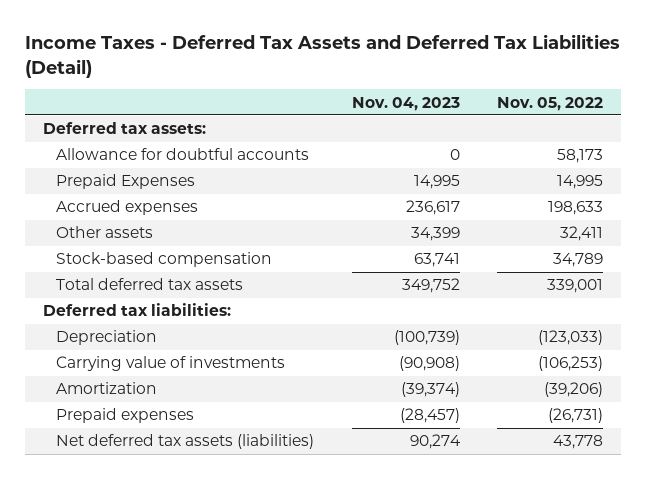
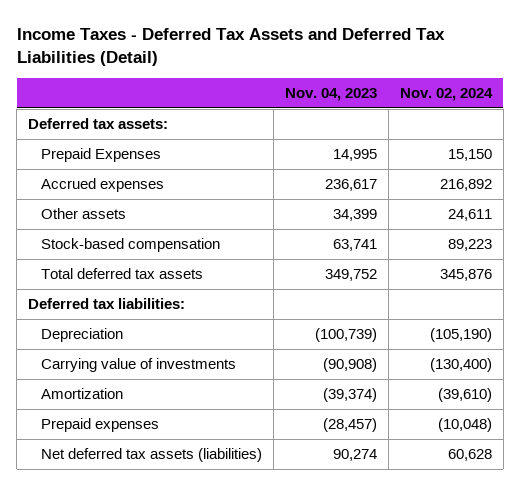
[496,96,603,111] Nov. 05, 2022 -> none
none -> [399,87,493,101] Nov. 02, 2024
[56,148,310,161] Allowance for doubtful accounts -> none

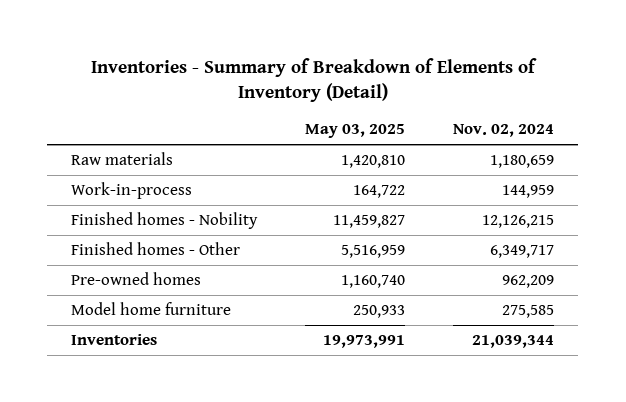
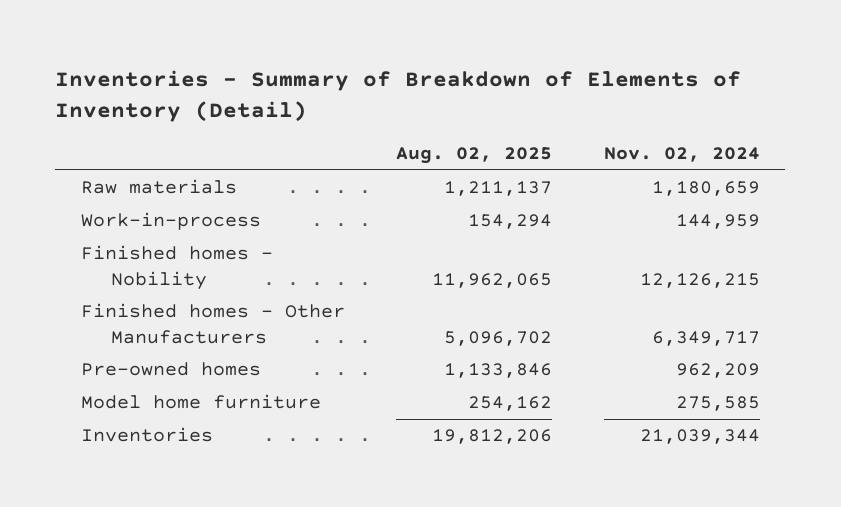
[305,124,406,139] May 03, 2025 -> none
none -> [396,147,553,165] Aug. 02, 2025
[71,242,241,256] Finished homes - Other -> [80,303,345,344] Finished homes - Other Manufacturers

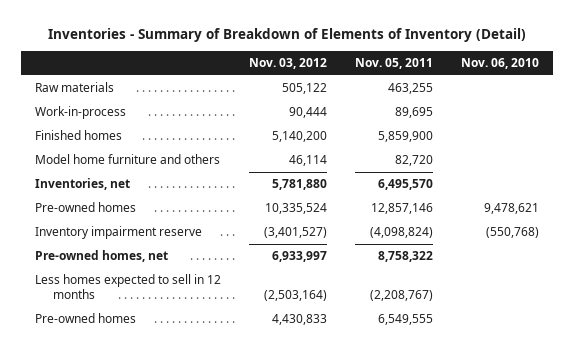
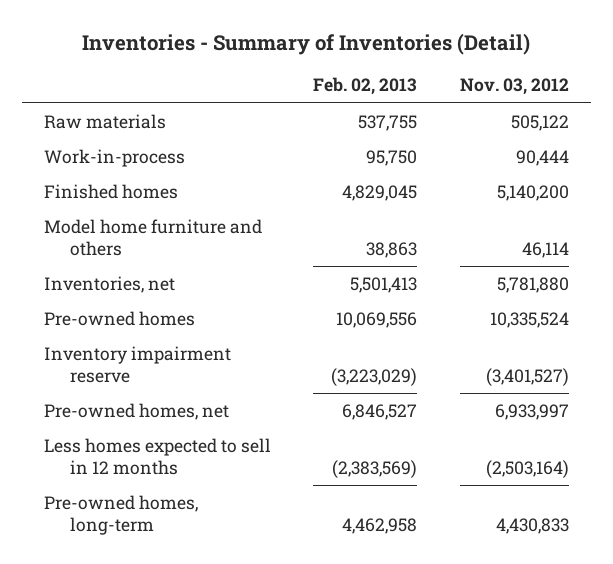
[48,28,527,43] Inventories - Summary of Breakdown of Elements of Inventory (Detail) -> [82,32,531,55] Inventories - Summary of Inventories (Detail)
[355,58,434,70] Nov. 05, 2011 -> none
[461,58,540,70] Nov. 06, 2010 -> none
none -> [313,77,418,96] Feb. 02, 2013
[34,313,136,324] Pre-owned homes -> [43,495,198,535] Pre-owned homes, long-term

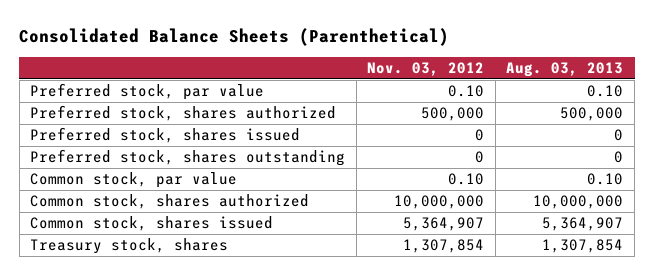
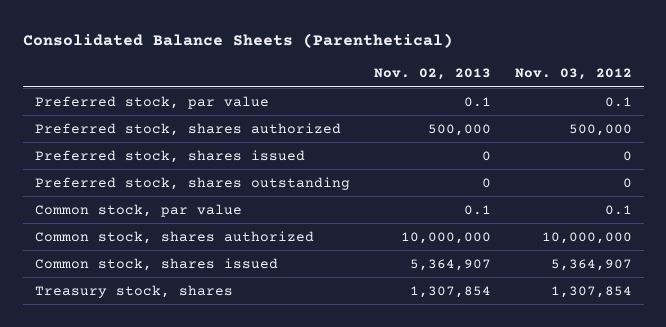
[506,62,624,78] Aug. 03, 2013 -> none
none -> [373,68,491,81] Nov. 02, 2013
[448,85,485,98] 0.10 -> [604,96,632,107] 0.1
[448,173,485,186] 0.10 -> [604,204,632,215] 0.1

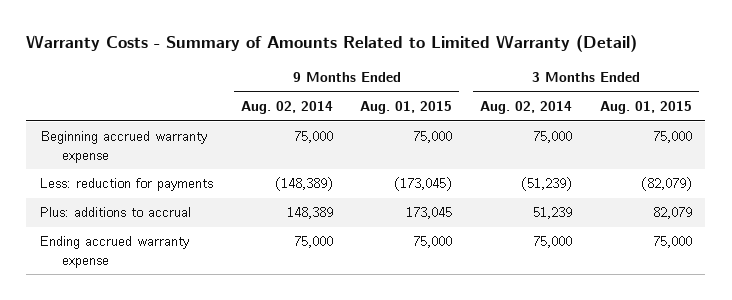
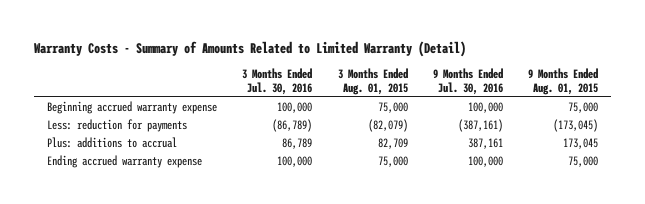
[240,100,333,114] Aug. 02, 2014 -> none
[480,100,573,114] Aug. 02, 2014 -> none
none -> [242,67,313,95] 3 Months Ended Jul. 30, 2016
none -> [433,67,504,95] 9 Months Ended Jul. 30, 2016
[652,207,692,220] 82,079 -> [377,137,408,149] 82,709

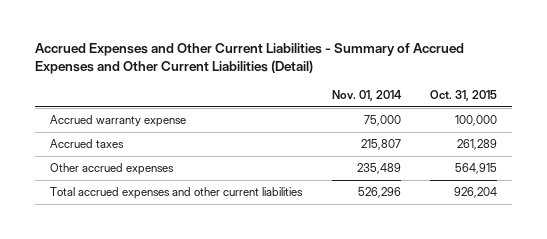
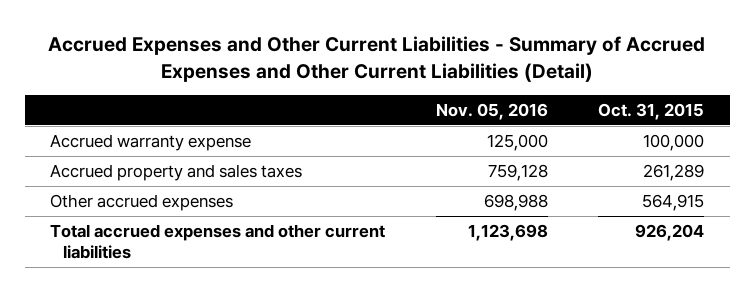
[331,90,402,102] Nov. 01, 2014 -> none
none -> [435,102,548,120] Nov. 05, 2016
[49,139,124,149] Accrued taxes -> [50,164,303,182] Accrued property and sales taxes

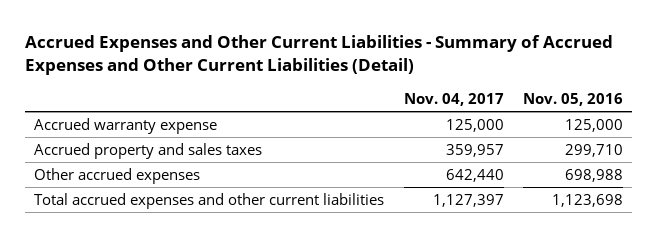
[598,102,705,120] Oct. 31, 2015 -> none
none -> [403,93,504,107] Nov. 04, 2017
[487,164,548,182] 759,128 -> [564,143,623,157] 299,710

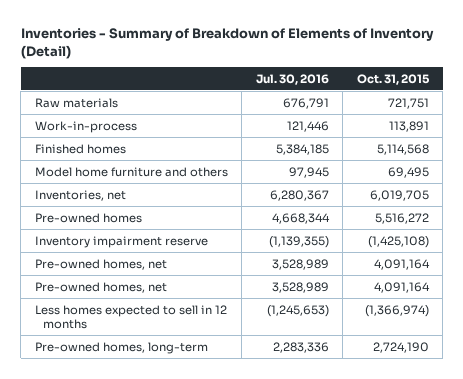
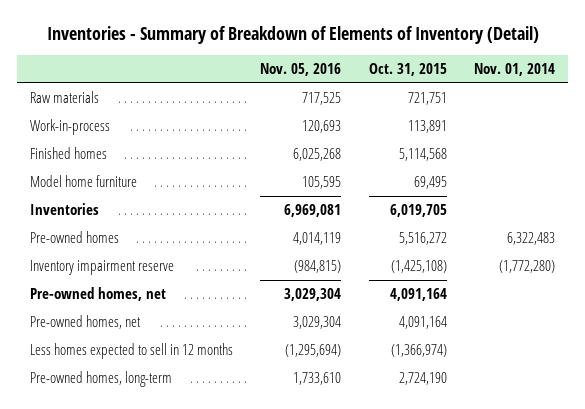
[255,73,329,85] Jul. 30, 2016 -> none
none -> [260,63,342,77] Nov. 05, 2016
none -> [473,63,555,77] Nov. 01, 2014
[34,166,228,177] Model home furniture and others -> [30,175,138,188] Model home furniture
[34,189,126,201] Inventories, net -> [30,203,100,216] Inventories

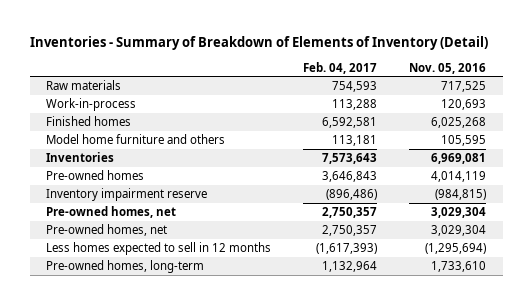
[368,63,447,77] Oct. 31, 2015 -> none
[473,63,555,77] Nov. 01, 2014 -> none
none -> [303,61,378,74] Feb. 04, 2017
[30,175,138,188] Model home furniture -> [45,133,225,144] Model home furniture and others

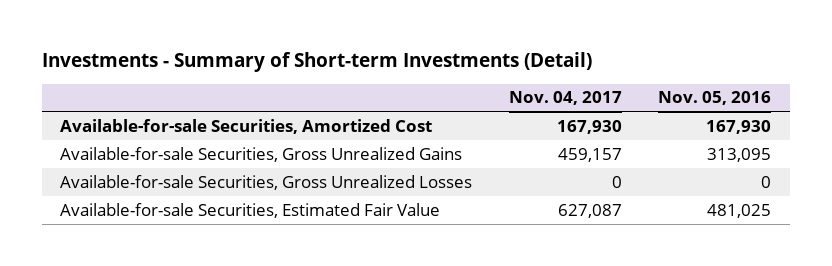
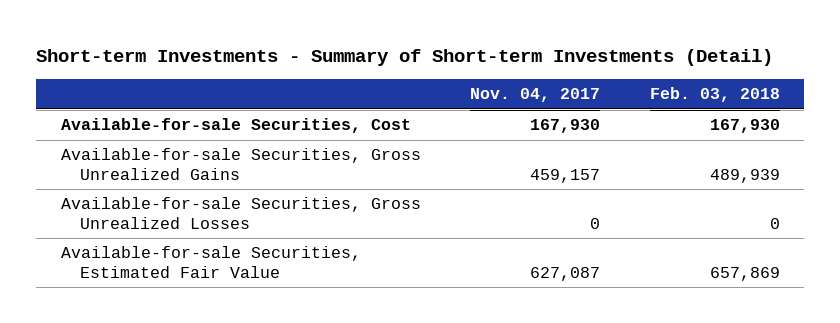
[41,52,592,73] Investments - Summary of Short-term Investments (Detail) -> [36,49,774,67] Short-term Investments - Summary of Short-term Investments (Detail)
[658,91,772,106] Nov. 05, 2016 -> none
none -> [649,87,780,103] Feb. 03, 2018
[60,118,433,134] Available-for-sale Securities, Amortized Cost -> [60,118,411,134] Available-for-sale Securities, Cost

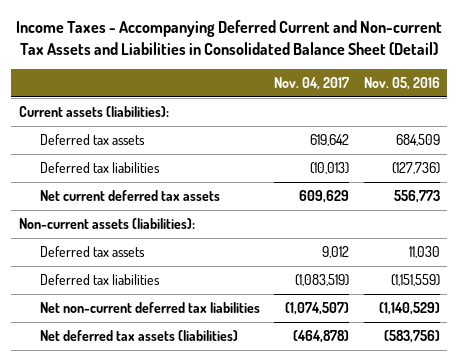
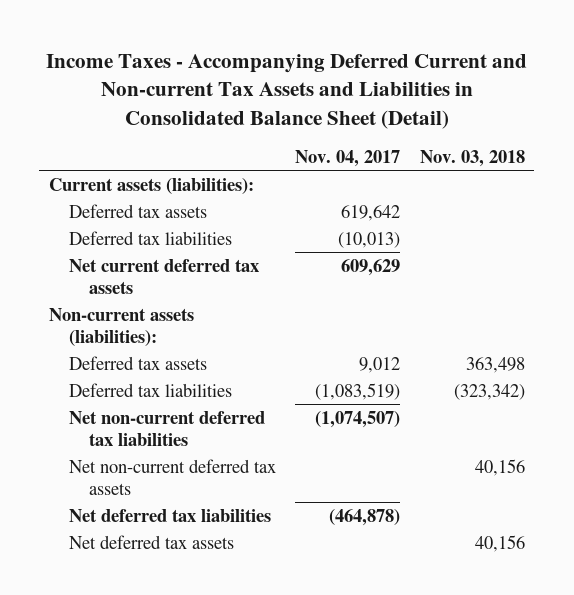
[363,76,440,90] Nov. 05, 2016 -> none
none -> [419,149,525,167] Nov. 03, 2018
none -> [68,458,276,495] Net non-current deferred tax assets
[39,330,238,342] Net deferred tax assets (liabilities) -> [68,508,271,522] Net deferred tax liabilities
none -> [68,534,234,549] Net deferred tax assets

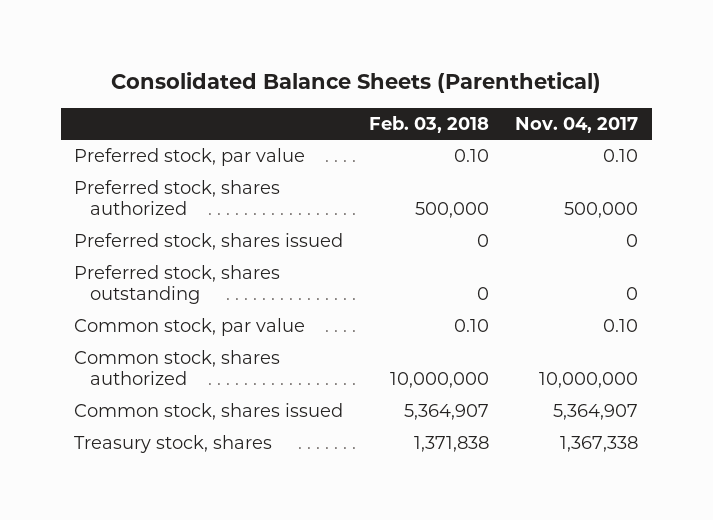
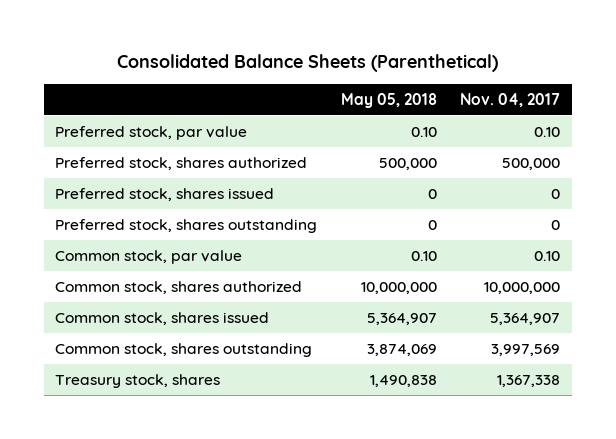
[369,115,490,133] Feb. 03, 2018 -> none
none -> [340,92,437,108] May 05, 2018
none -> [55,343,313,358] Common stock, shares outstanding

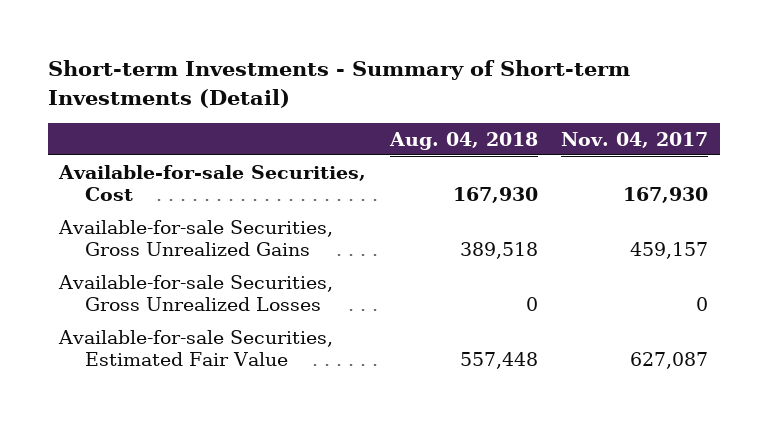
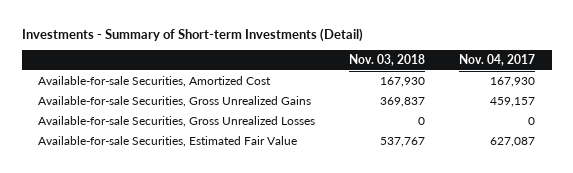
[47,60,630,108] Short-term Investments - Summary of Short-term Investments (Detail) -> [21,28,363,43] Investments - Summary of Short-term Investments (Detail)
[388,131,538,150] Aug. 04, 2018 -> none
none -> [349,54,426,67] Nov. 03, 2018
[58,164,367,202] Available-for-sale Securities, Cost -> [38,75,272,87] Available-for-sale Securities, Amortized Cost

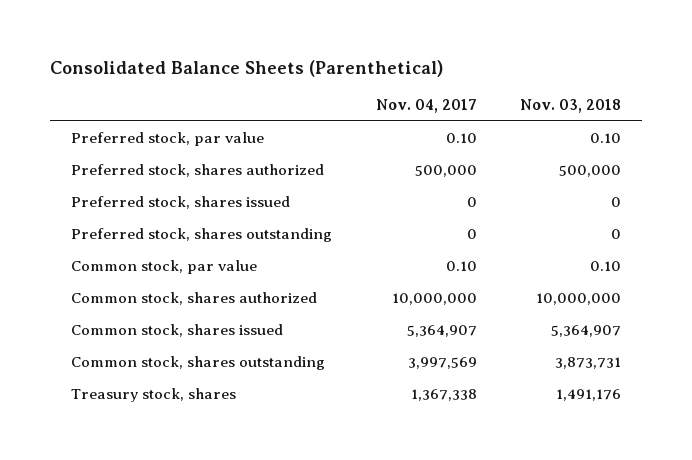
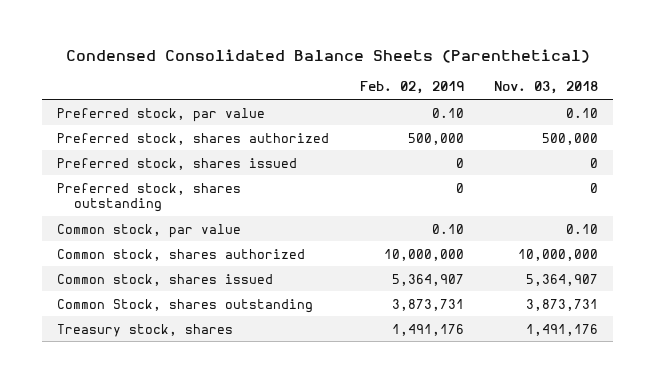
[49,59,443,77] Consolidated Balance Sheets (Parenthetical) -> [65,49,590,64] Condensed Consolidated Balance Sheets (Parenthetical)
[375,99,477,114] Nov. 04, 2017 -> none
none -> [359,81,464,95] Feb. 02, 2019
[71,356,326,371] Common stock, shares outstanding -> [57,298,314,313] Common Stock, shares outstanding

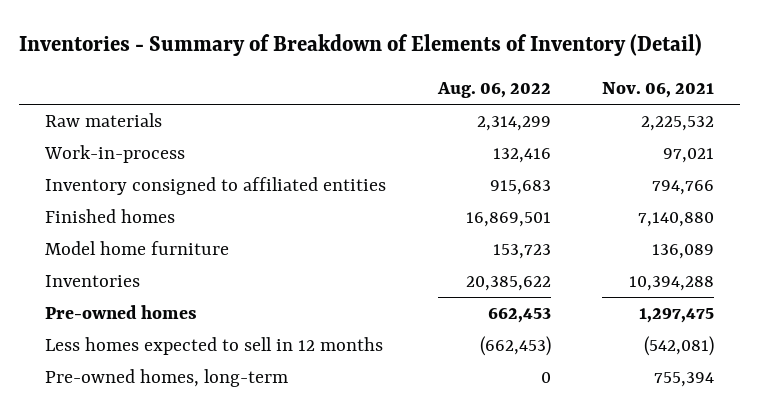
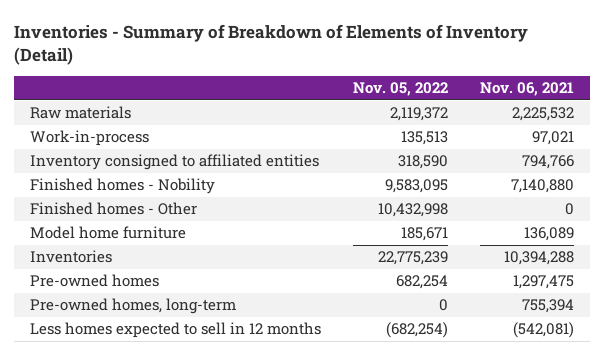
[436,82,551,99] Aug. 06, 2022 -> none
none -> [353,82,449,97] Nov. 05, 2022
[44,208,175,223] Finished homes -> [30,178,216,195] Finished homes - Nobility
none -> [30,202,198,216] Finished homes - Other
[44,336,383,355] Less homes expected to sell in 12 months -> [30,322,322,339] Less homes expected to sell in 12 months

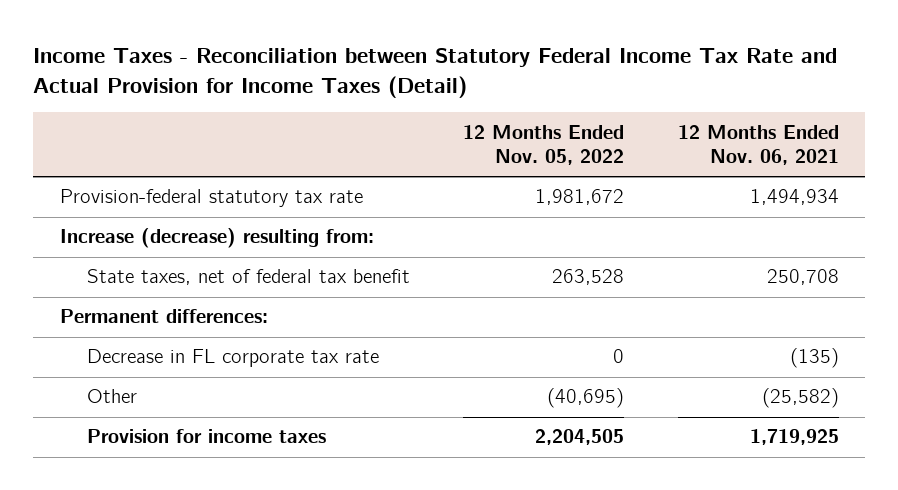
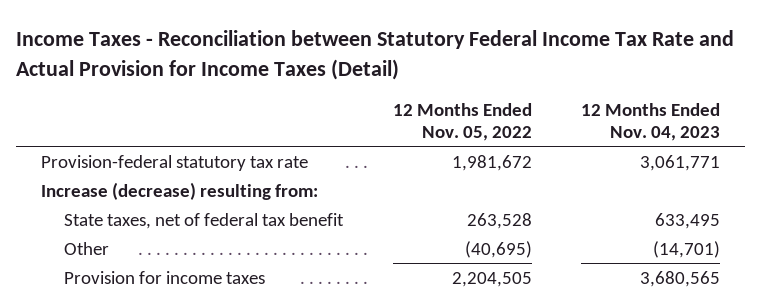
[677,124,839,165] 12 Months Ended Nov. 06, 2021 -> none
none -> [581,102,721,142] 12 Months Ended Nov. 04, 2023
[59,309,268,324] Permanent differences: -> none
[87,349,380,368] Decrease in FL corporate tax rate -> none

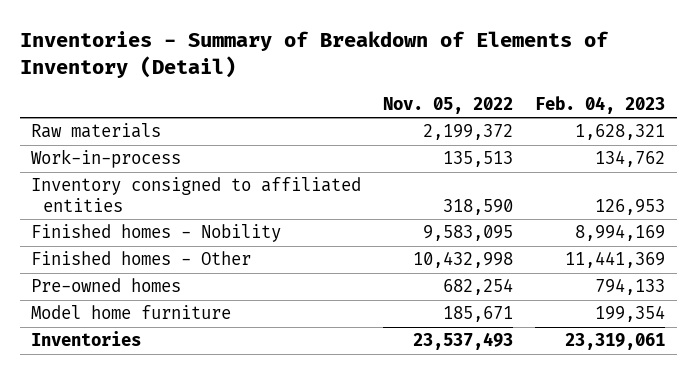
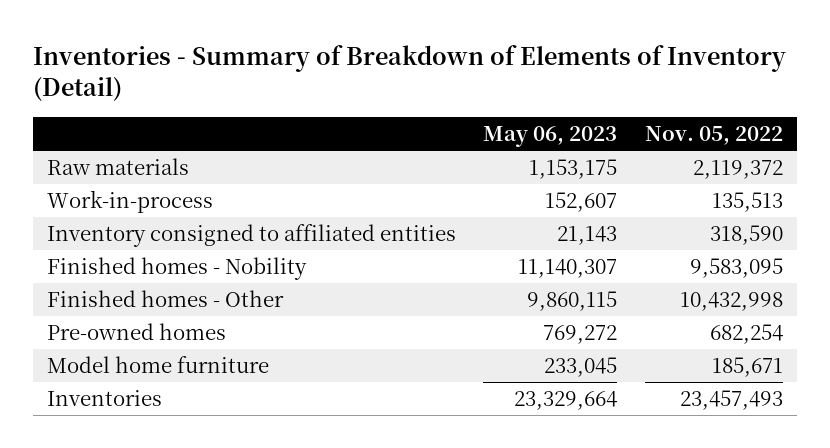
[535,96,666,115] Feb. 04, 2023 -> none
none -> [483,125,618,147] May 06, 2023
[423,124,514,141] 2,199,372 -> [693,160,784,180] 2,119,372
[413,332,514,351] 23,537,493 -> [680,390,784,411] 23,457,493

